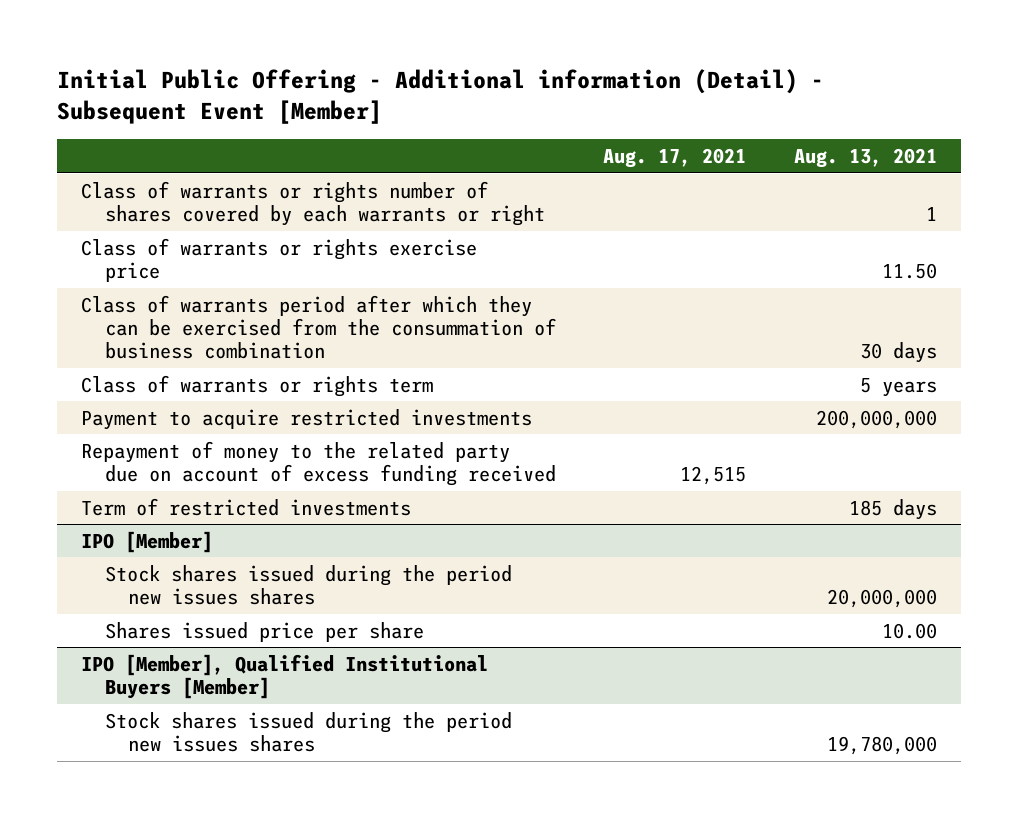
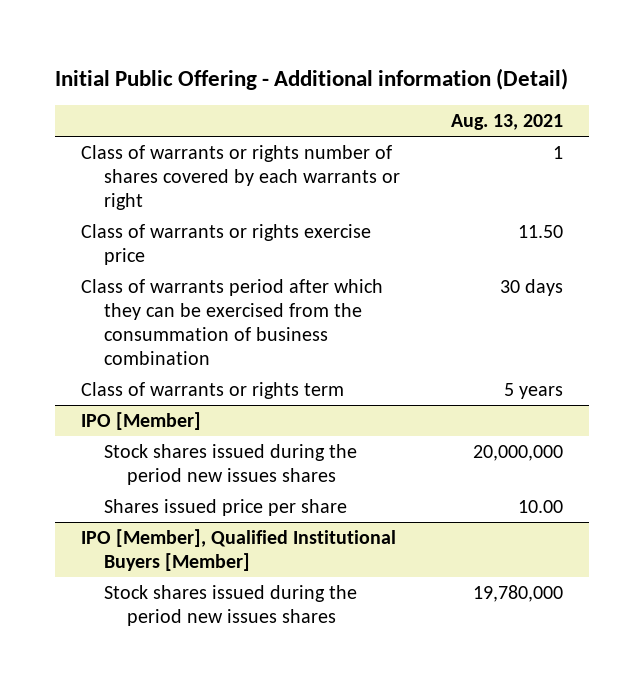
[56,69,824,125] Initial Public Offering - Additional information (Detail) - Subsequent Event [Member] -> [55,67,569,90] Initial Public Offering - Additional information (Detail)
[603,147,747,168] Aug. 17, 2021 -> none
[80,408,532,430] Payment to acquire restricted investments -> none
[80,440,556,487] Repayment of money to the related party due on account of excess funding received -> none
[80,497,411,516] Term of restricted investments -> none

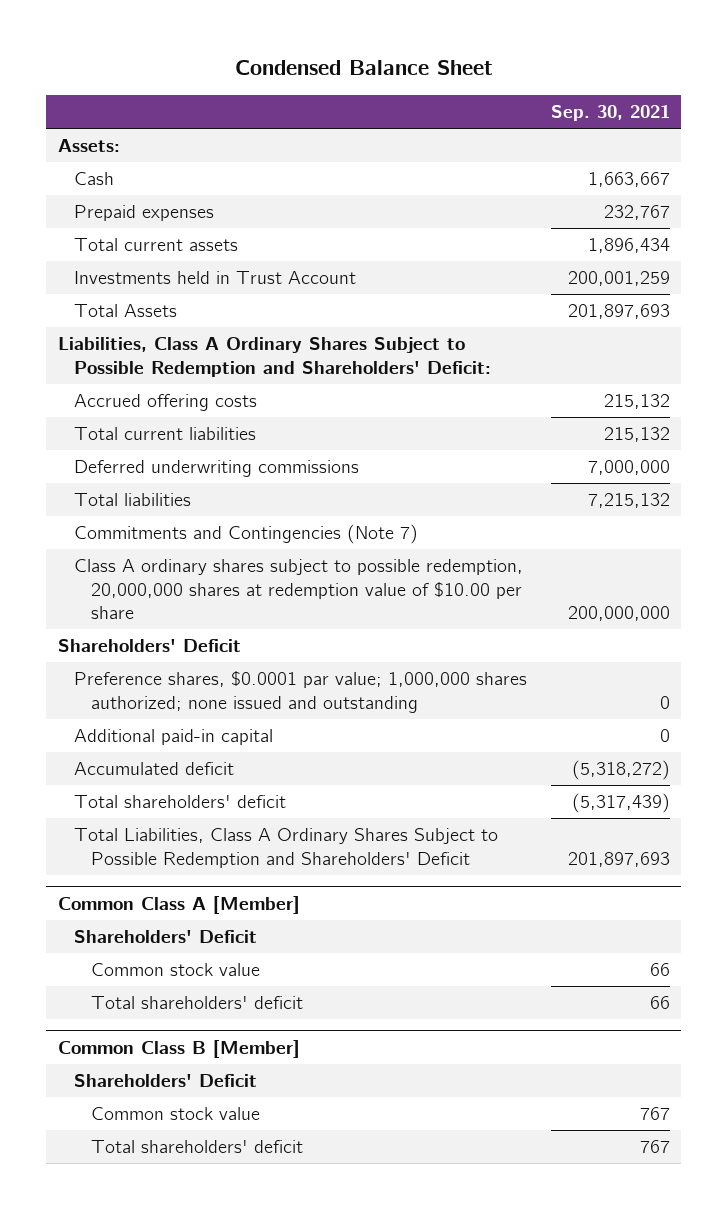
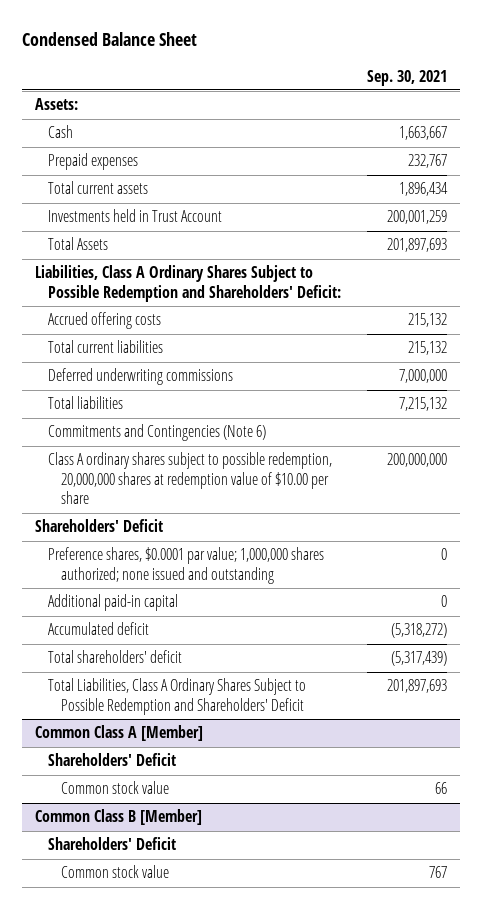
[74,524,419,545] Commitments and Contingencies (Note 7) -> [48,424,267,442] Commitments and Contingencies (Note 6)
[90,996,303,1010] Total shareholders' deficit -> none
[90,1140,303,1154] Total shareholders' deficit -> none

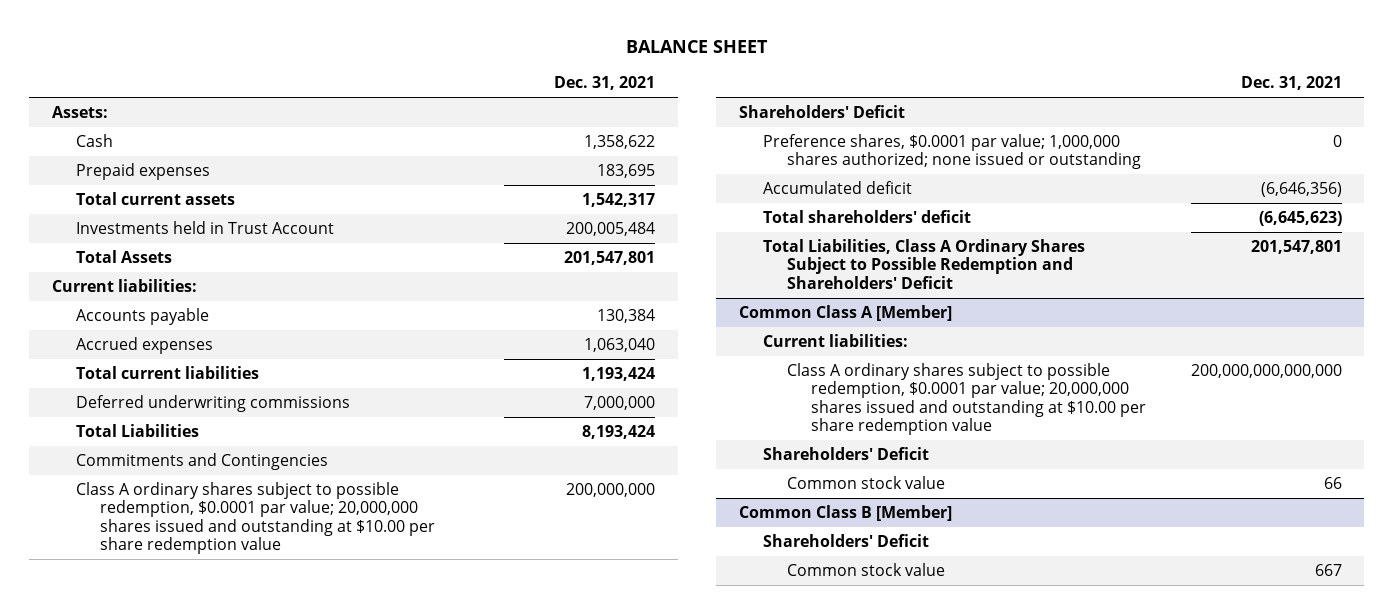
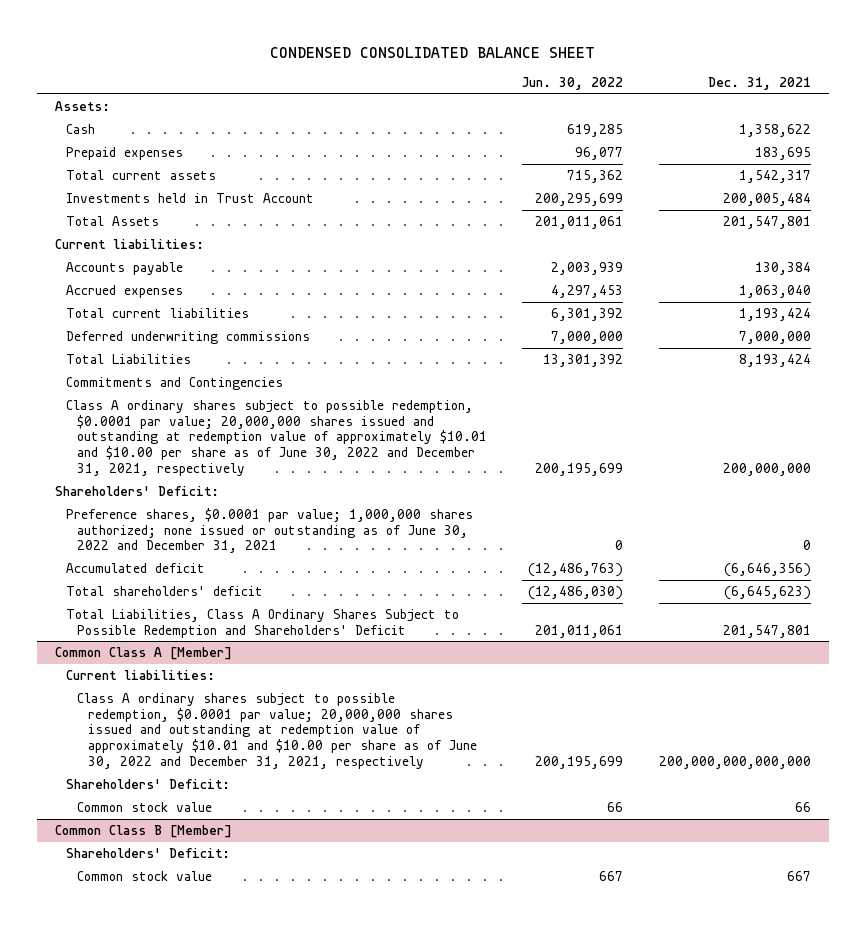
[625,40,768,54] BALANCE SHEET -> [269,46,595,58] CONDENSED CONSOLIDATED BALANCE SHEET
none -> [522,77,624,91] Jun. 30, 2022
[75,481,435,555] Class A ordinary shares subject to possible redemption, $0.0001 par value; 20,000,000 shares issued and outstanding at $10.00 per share redemption value -> [65,399,487,476] Class A ordinary shares subject to possible redemption, $0.0001 par value; 20,000,000 shares issued and outstanding at redemption value of approximately $10.01 and $10.00 per share as of June 30, 2022 and December 31, 2021, respectively
[738,104,905,118] Shareholders' Deficit -> [54,485,219,496] Shareholders' Deficit:
[762,133,1141,170] Preference shares, $0.0001 par value; 1,000,000 shares authorized; none issued or outstanding -> [65,507,473,554] Preference shares, $0.0001 par value; 1,000,000 shares authorized; none issued or outstanding as of June 30, 2022 and December 31, 2021
[786,362,1146,436] Class A ordinary shares subject to possible redemption, $0.0001 par value; 20,000,000 shares issued and outstanding at $10.00 per share redemption value -> [76,692,477,769] Class A ordinary shares subject to possible redemption, $0.0001 par value; 20,000,000 shares issued and outstanding at redemption value of approximately $10.01 and $10.00 per share as of June 30, 2022 and December 31, 2021, respectively
[762,446,929,460] Shareholders' Deficit -> [65,778,230,789] Shareholders' Deficit:
[762,533,929,547] Shareholders' Deficit -> [65,847,230,858] Shareholders' Deficit:

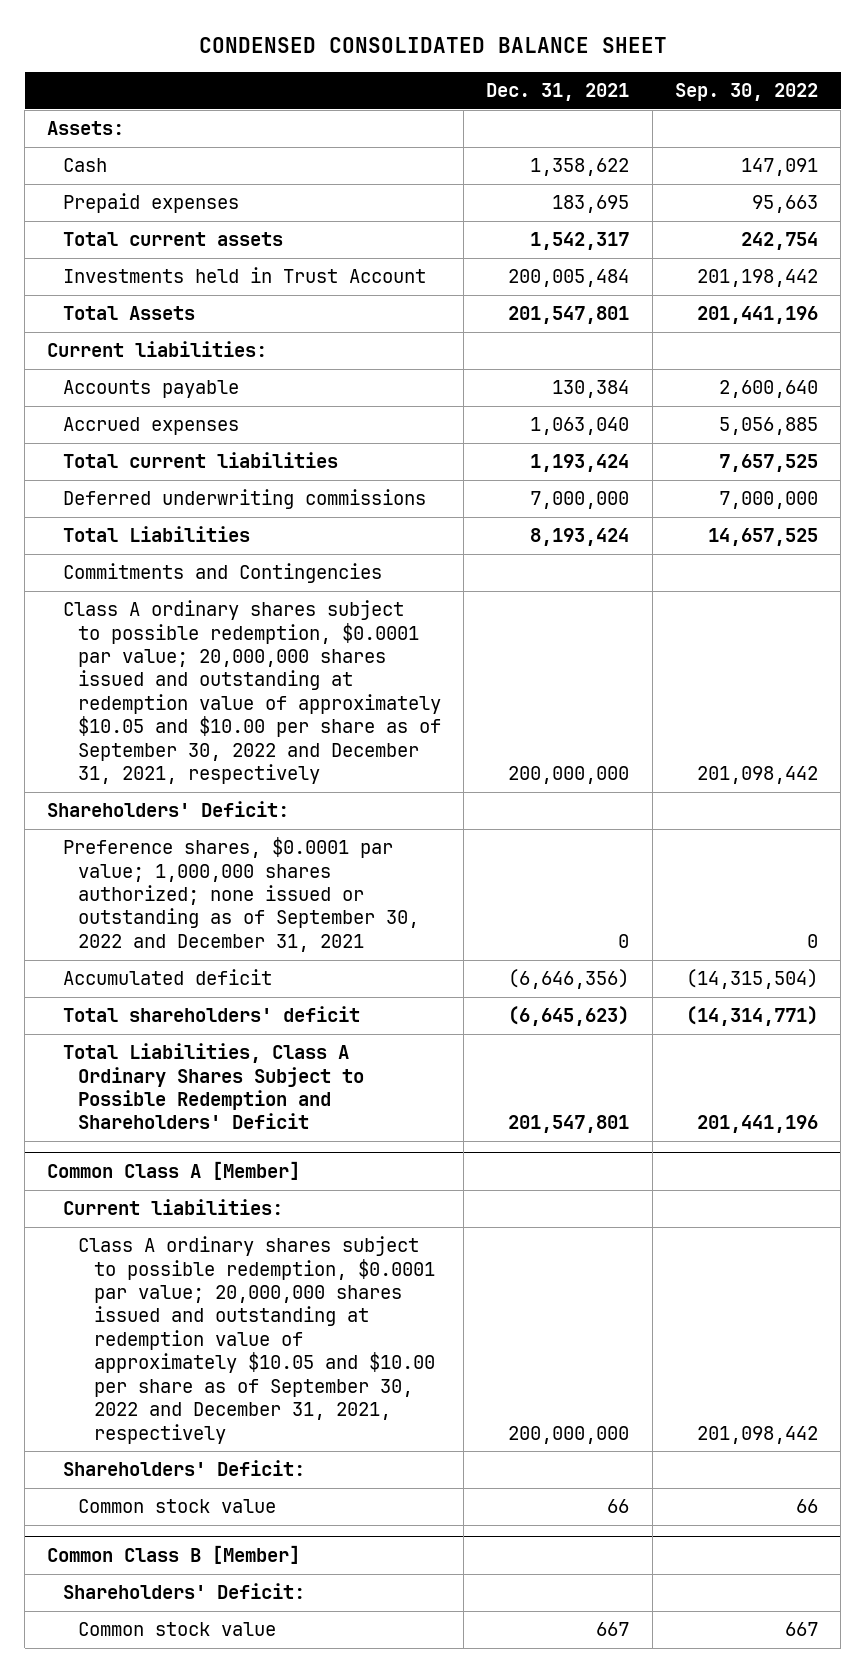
[522,77,624,91] Jun. 30, 2022 -> none
none -> [674,82,818,101] Sep. 30, 2022
[65,399,487,476] Class A ordinary shares subject to possible redemption, $0.0001 par value; 20,000,000 shares issued and outstanding at redemption value of approximately $10.01 and $10.00 per share as of June 30, 2022 and December 31, 2021, respectively -> [62,600,442,785] Class A ordinary shares subject to possible redemption, $0.0001 par value; 20,000,000 shares issued and outstanding at redemption value of approximately $10.05 and $10.00 per share as of September 30, 2022 and December 31, 2021, respectively
[65,507,473,554] Preference shares, $0.0001 par value; 1,000,000 shares authorized; none issued or outstanding as of June 30, 2022 and December 31, 2021 -> [62,837,420,952] Preference shares, $0.0001 par value; 1,000,000 shares authorized; none issued or outstanding as of September 30, 2022 and December 31, 2021
[76,692,477,769] Class A ordinary shares subject to possible redemption, $0.0001 par value; 20,000,000 shares issued and outstanding at redemption value of approximately $10.01 and $10.00 per share as of June 30, 2022 and December 31, 2021, respectively -> [78,1236,435,1444] Class A ordinary shares subject to possible redemption, $0.0001 par value; 20,000,000 shares issued and outstanding at redemption value of approximately $10.05 and $10.00 per share as of September 30, 2022 and December 31, 2021, respectively
[659,755,812,769] 200,000,000,000,000 -> [508,1425,630,1444] 200,000,000

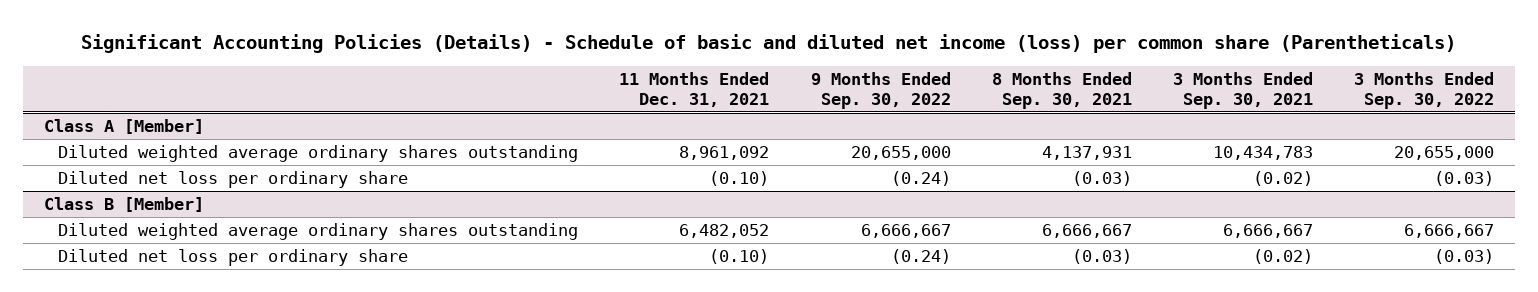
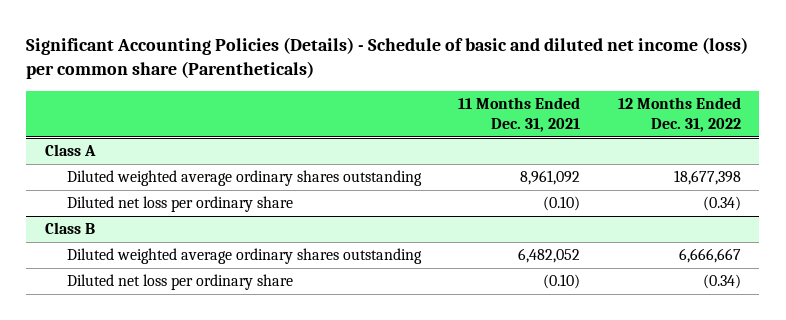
[810,71,951,109] 9 Months Ended Sep. 30, 2022 -> none
[991,71,1132,109] 8 Months Ended Sep. 30, 2021 -> none
[1173,71,1314,109] 3 Months Ended Sep. 30, 2021 -> none
[1354,71,1495,109] 3 Months Ended Sep. 30, 2022 -> none
none -> [617,97,741,133] 12 Months Ended Dec. 31, 2022
[44,118,205,134] Class A [Member] -> [45,144,97,157] Class A
[44,196,205,212] Class B [Member] -> [45,222,96,235] Class B

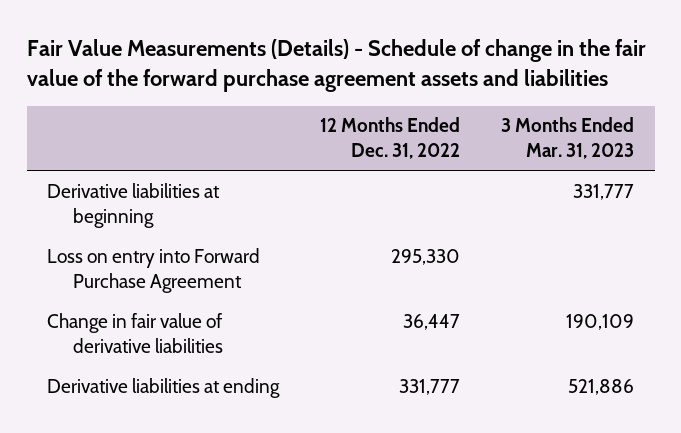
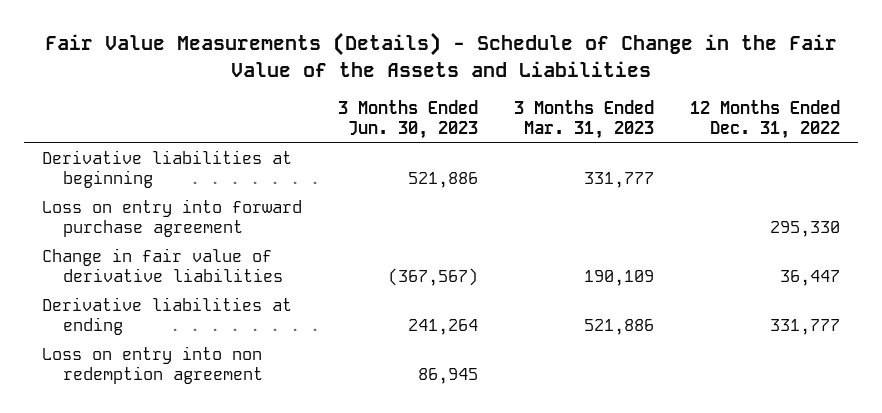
[26,39,646,93] Fair Value Measurements (Details) - Schedule of change in the fair value of the forward purchase agreement assets and liabilities -> [45,32,838,77] Fair Value Measurements (Details) - Schedule of Change in the Fair Value of the Assets and Liabilities
none -> [338,100,479,140] 3 Months Ended Jun. 30, 2023
[47,247,261,293] Loss on entry into Forward Purchase Agreement -> [42,199,303,238] Loss on entry into forward purchase agreement
none -> [42,346,263,385] Loss on entry into non redemption agreement

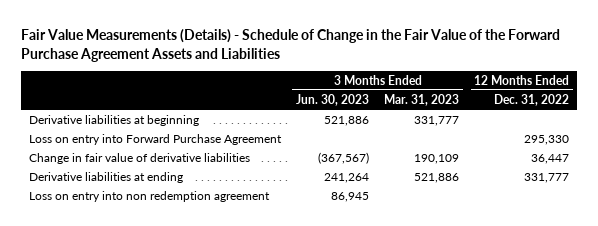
[45,32,838,77] Fair Value Measurements (Details) - Schedule of Change in the Fair Value of the Assets and Liabilities -> [21,29,561,62] Fair Value Measurements (Details) - Schedule of Change in the Fair Value of the Forward Purchase Agreement Assets and Liabilities
[42,199,303,238] Loss on entry into forward purchase agreement -> [28,133,282,145] Loss on entry into Forward Purchase Agreement

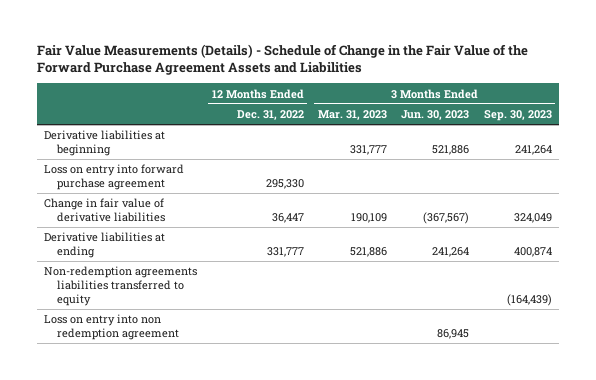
none -> [483,110,552,122] Sep. 30, 2023
[28,133,282,145] Loss on entry into Forward Purchase Agreement -> [44,164,185,191] Loss on entry into forward purchase agreement
none -> [44,266,198,307] Non-redemption agreements liabilities transferred to equity

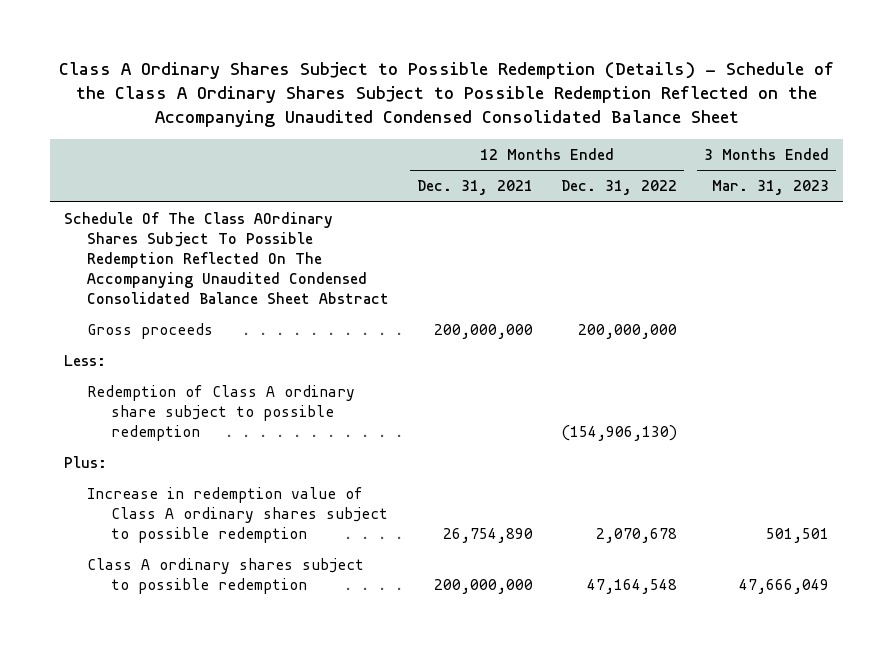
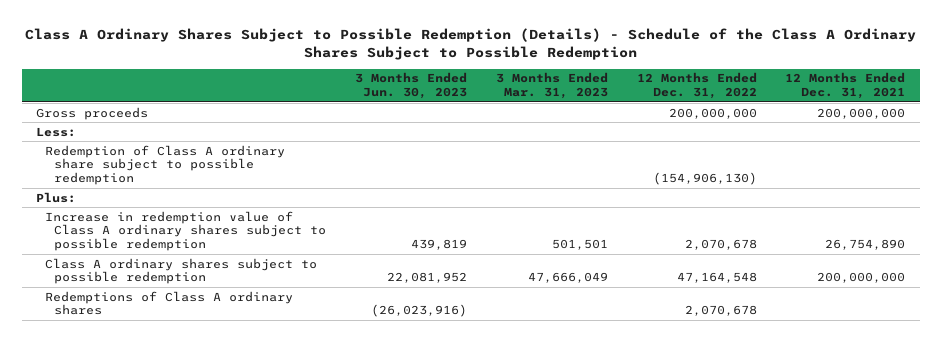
[58,61,834,128] Class A Ordinary Shares Subject to Possible Redemption (Details) - Schedule of the Class A Ordinary Shares Subject to Possible Redemption Reflected on the Accompanying Unaudited Condensed Consolidated Balance Sheet -> [24,28,916,61] Class A Ordinary Shares Subject to Possible Redemption (Details) - Schedule of the Class A Ordinary Shares Subject to Possible Redemption
none -> [354,72,467,100] 3 Months Ended Jun. 30, 2023
[64,212,390,304] Schedule Of The Class AOrdinary Shares Subject To Possible Redemption Reflected On The Accompanying Unaudited Condensed Consolidated Balance Sheet Abstract -> none
none -> [45,290,294,316] Redemptions of Class A ordinary shares

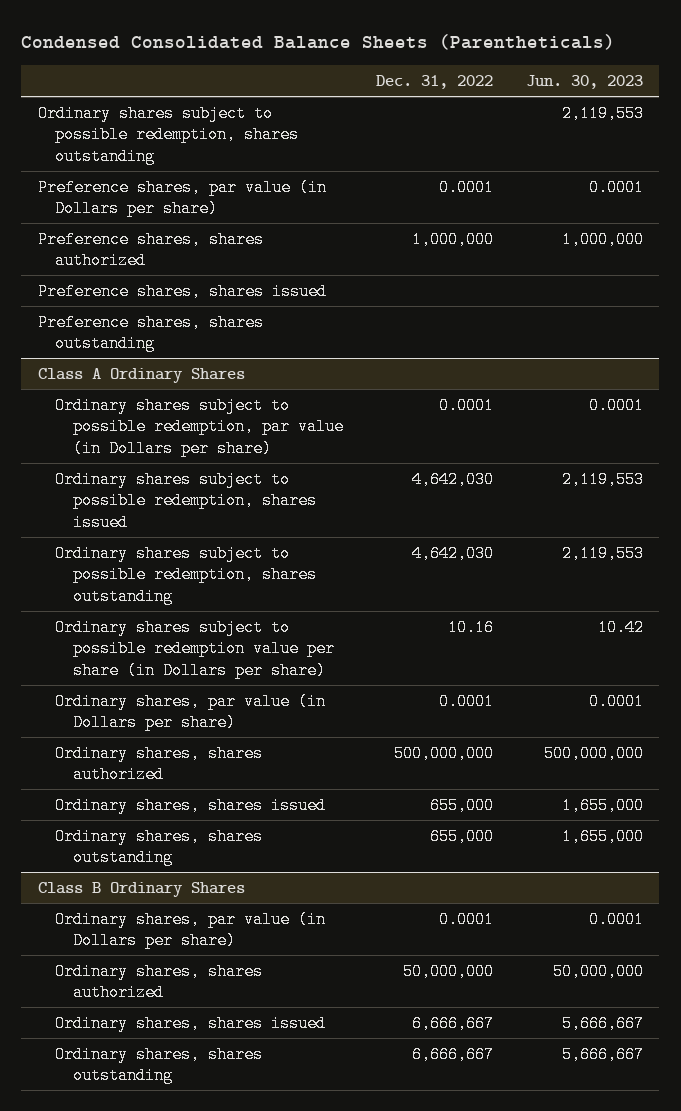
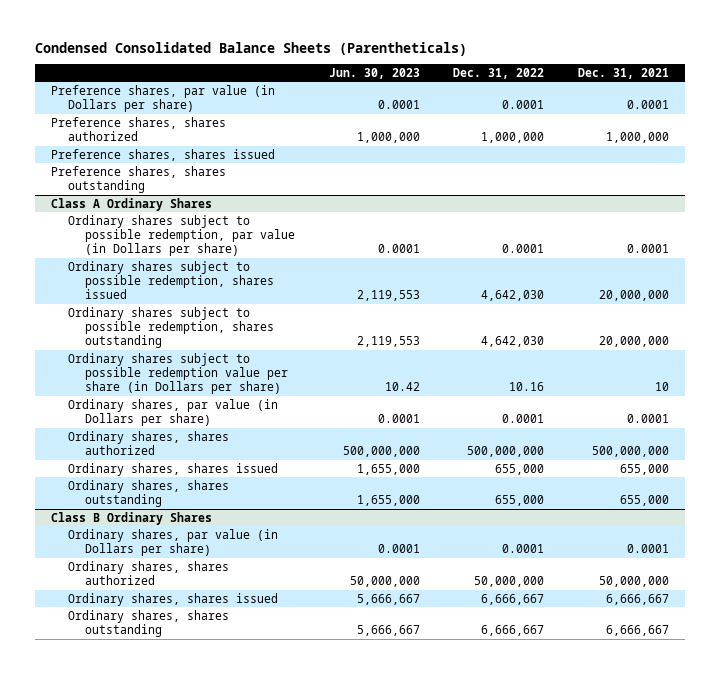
none -> [577,67,669,79] Dec. 31, 2021
[37,104,300,165] Ordinary shares subject to possible redemption, shares outstanding -> none

